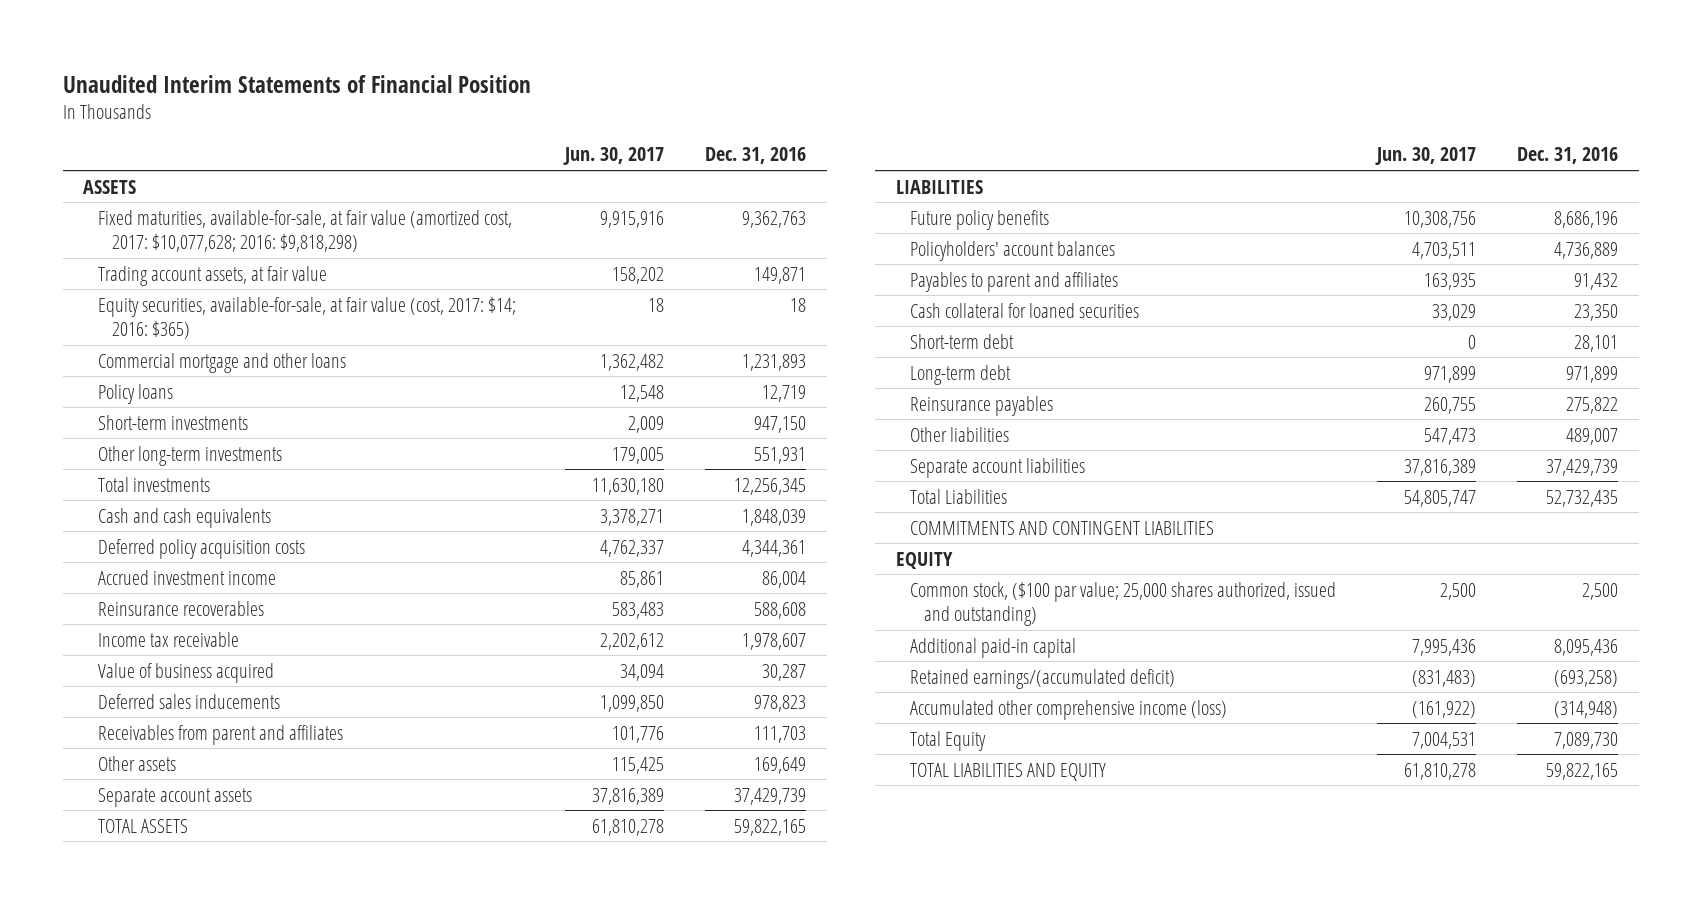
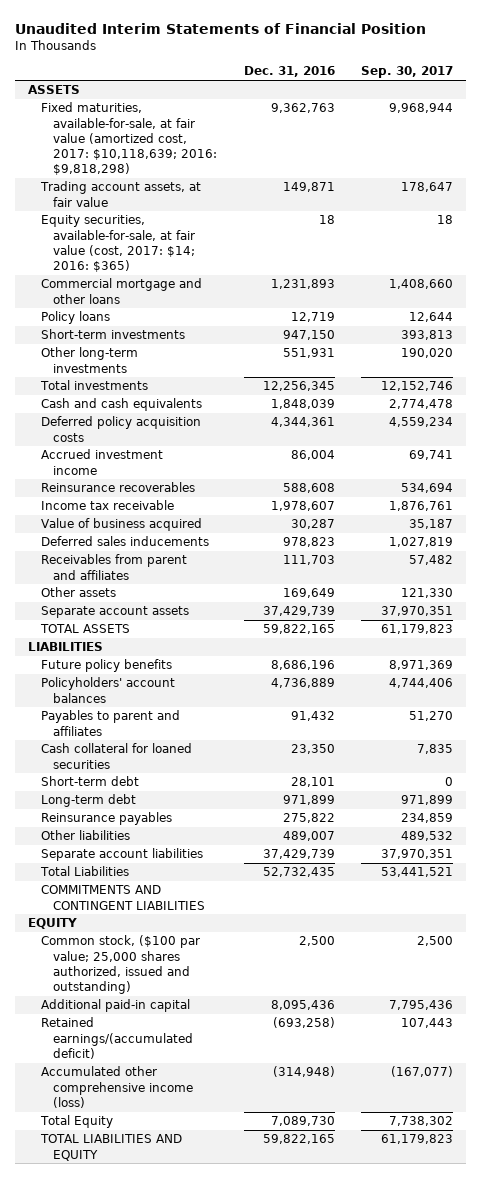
[562,147,664,166] Jun. 30, 2017 -> none
none -> [360,66,453,79] Sep. 30, 2017
[97,209,512,252] Fixed maturities, available-for-sale, at fair value (amortized cost, 2017: $10,077,628; 2016: $9,818,298) -> [40,102,218,176] Fixed maturities, available-for-sale, at fair value (amortized cost, 2017: $10,118,639; 2016: $9,818,298)

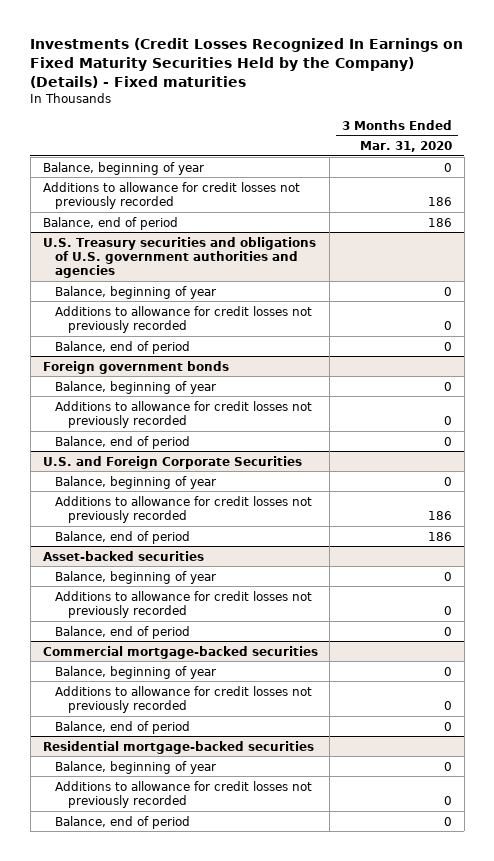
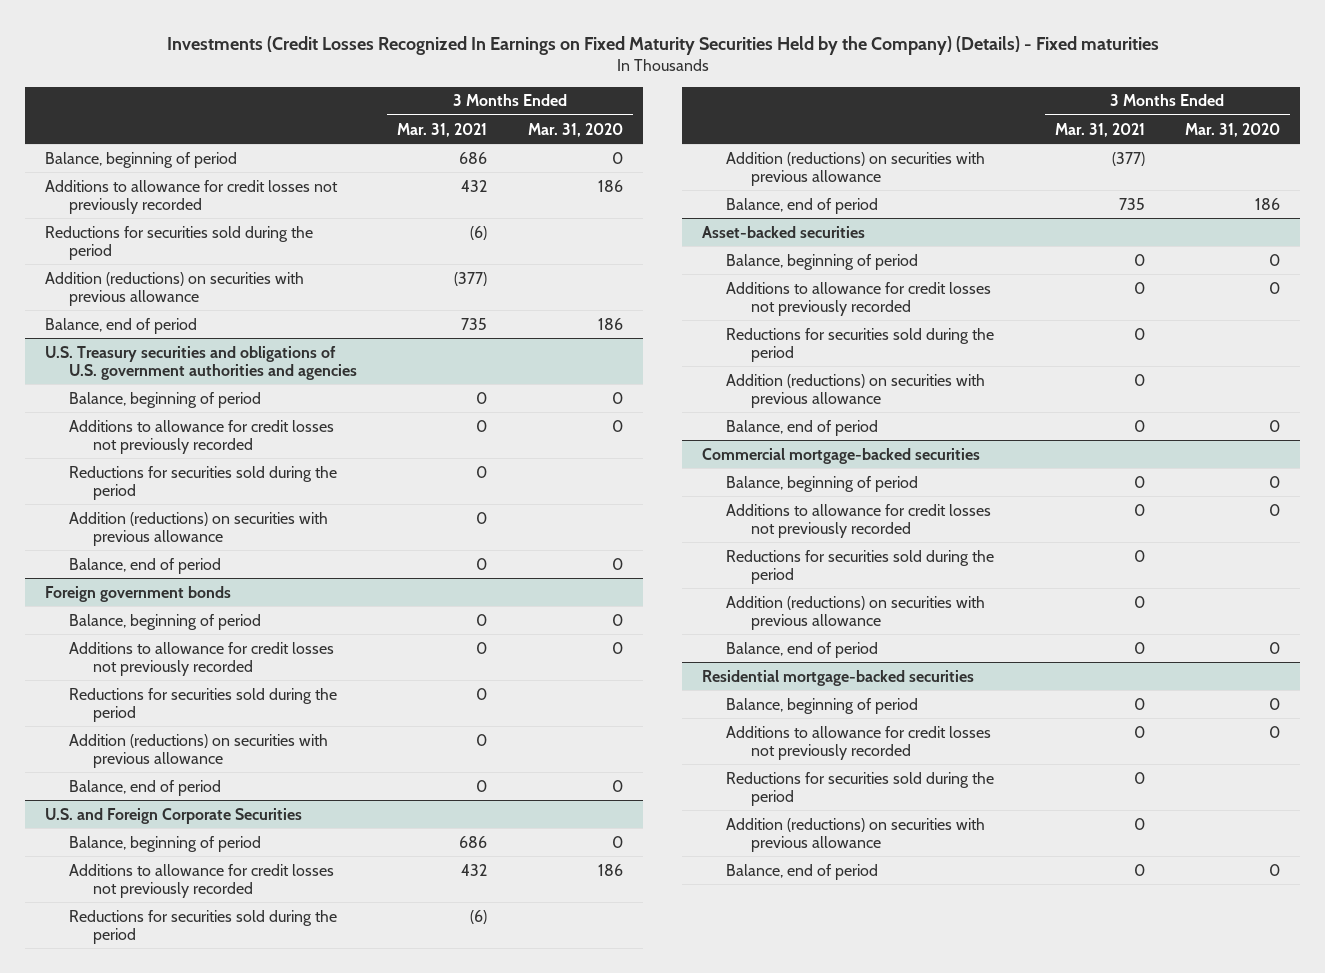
none -> [397,122,488,137] Mar. 31, 2021
[42,161,204,175] Balance, beginning of year -> [45,151,238,168] Balance, beginning of period
none -> [45,225,314,260] Reductions for securities sold during the period
none -> [45,271,305,306] Addition (reductions) on securities with previous allowance
[55,285,217,299] Balance, beginning of year -> [69,391,262,408] Balance, beginning of period
none -> [69,465,338,500] Reductions for securities sold during the period
none -> [69,511,329,546] Addition (reductions) on securities with previous allowance
[55,380,217,394] Balance, beginning of year -> [69,613,262,630] Balance, beginning of period
none -> [69,687,338,722] Reductions for securities sold during the period
none -> [69,733,329,768] Addition (reductions) on securities with previous allowance
[55,475,217,489] Balance, beginning of year -> [69,835,262,852] Balance, beginning of period
none -> [69,909,338,944] Reductions for securities sold during the period
none -> [726,151,986,186] Addition (reductions) on securities with previous allowance
[55,570,217,584] Balance, beginning of year -> [726,253,919,270] Balance, beginning of period
none -> [726,327,995,362] Reductions for securities sold during the period
none -> [726,373,986,408] Addition (reductions) on securities with previous allowance
[55,665,217,679] Balance, beginning of year -> [726,475,919,492] Balance, beginning of period
none -> [726,549,995,584] Reductions for securities sold during the period
none -> [726,595,986,630] Addition (reductions) on securities with previous allowance
[55,760,217,774] Balance, beginning of year -> [726,697,919,714] Balance, beginning of period
none -> [726,771,995,806] Reductions for securities sold during the period
none -> [726,817,986,852] Addition (reductions) on securities with previous allowance

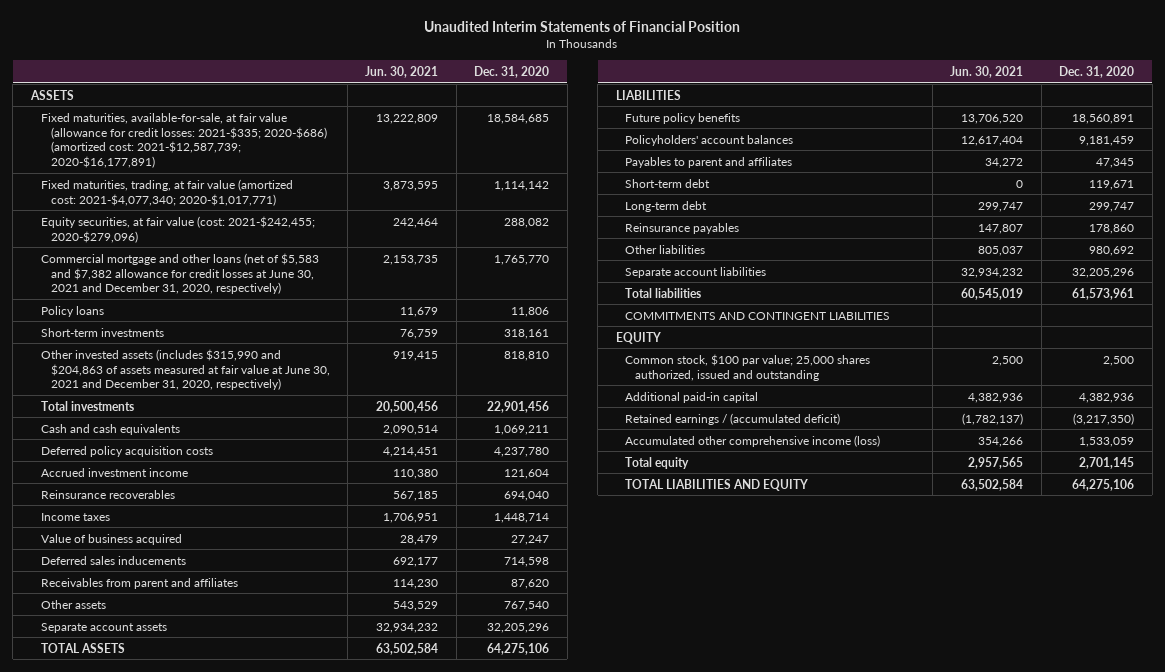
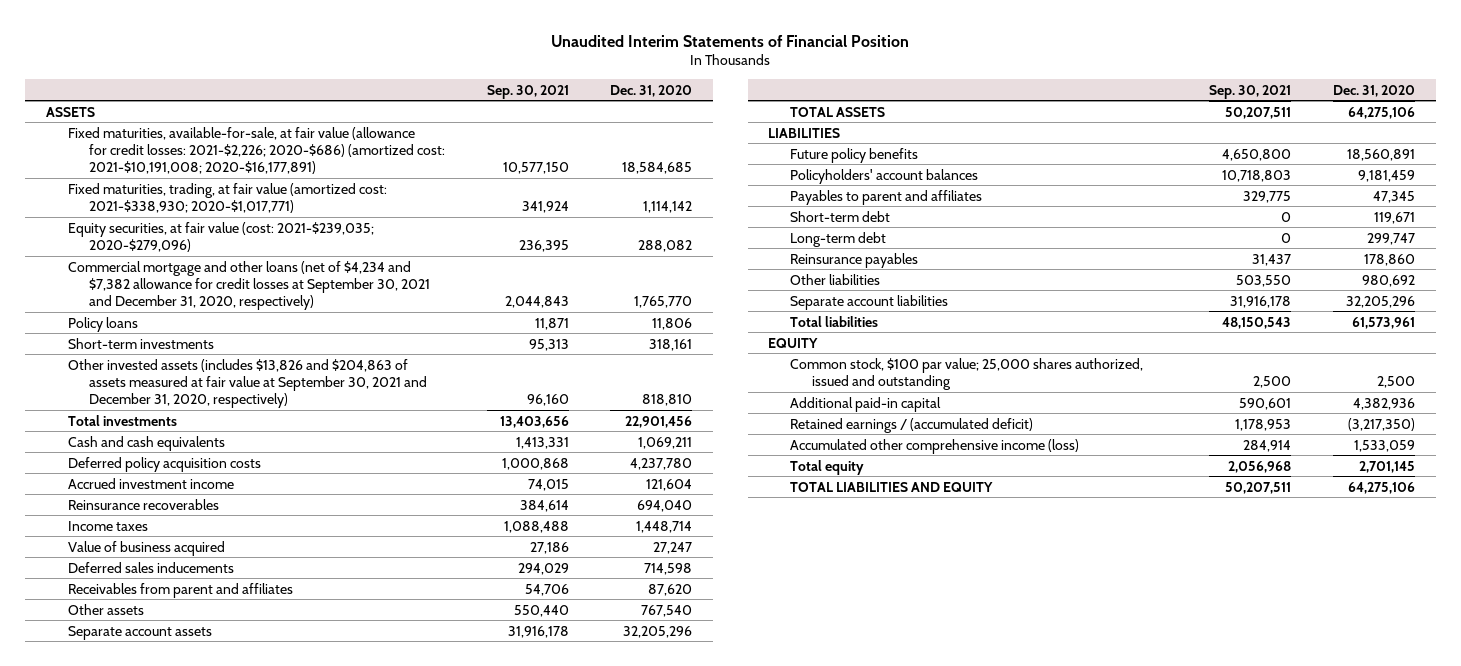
[365,65,439,78] Jun. 30, 2021 -> none
none -> [486,84,569,99] Sep. 30, 2021
[40,112,327,169] Fixed maturities, available-for-sale, at fair value (allowance for credit losses: 2021-$335; 2020-$686) (amortized cost: 2021-$12,587,739; 2020-$16,177,891) -> [67,126,446,174] Fixed maturities, available-for-sale, at fair value (allowance for credit losses: 2021-$2,226; 2020-$686) (amortized cost: 2021-$10,191,008; 2020-$16,177,891)
[40,178,293,206] Fixed maturities, trading, at fair value (amortized cost: 2021-$4,077,340; 2020-$1,017,771) -> [67,182,387,213] Fixed maturities, trading, at fair value (amortized cost: 2021-$338,930; 2020-$1,017,771)
[40,215,315,243] Equity securities, at fair value (cost: 2021-$242,455; 2020-$279,096) -> [67,221,374,252] Equity securities, at fair value (cost: 2021-$239,035; 2020-$279,096)
[40,252,319,295] Commercial mortgage and other loans (net of $5,583 and $7,382 allowance for credit losses at June 30, 2021 and December 31, 2020, respectively) -> [67,260,431,310] Commercial mortgage and other loans (net of $4,234 and $7,382 allowance for credit losses at September 30, 2021 and December 31, 2020, respectively)
[40,348,330,391] Other invested assets (includes $315,990 and $204,863 of assets measured at fair value at June 30, 2021 and December 31, 2020, respectively) -> [67,358,428,408] Other invested assets (includes $13,826 and $204,863 of assets measured at fair value at September 30, 2021 and December 31, 2020, respectively)
[625,311,891,320] COMMITMENTS AND CONTINGENT LIABILITIES -> none

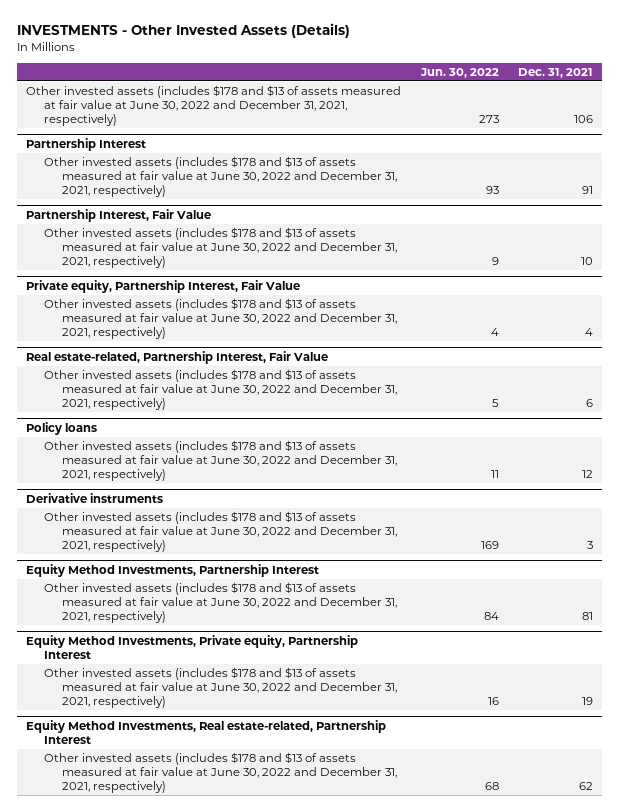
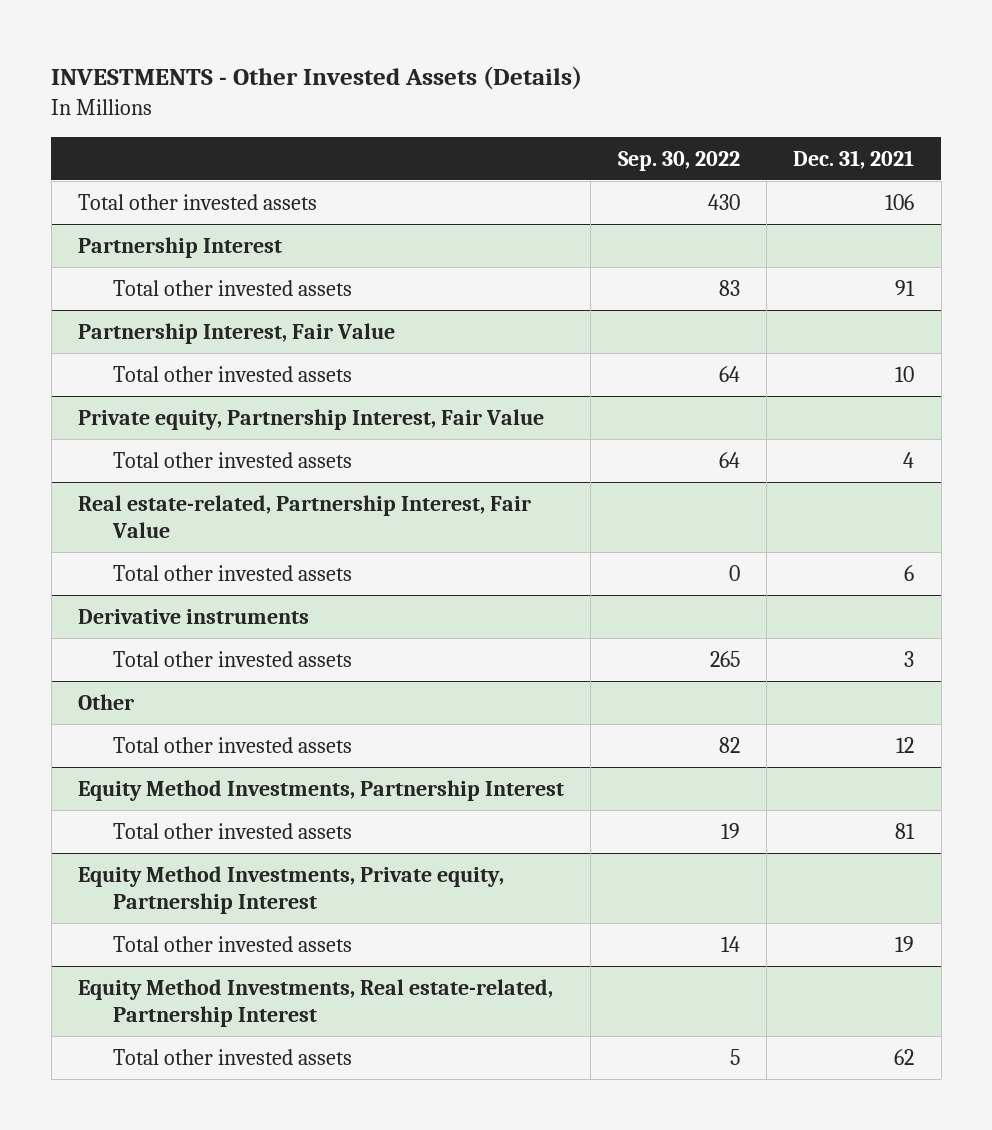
[419,67,499,78] Jun. 30, 2022 -> none
none -> [617,150,740,171] Sep. 30, 2022
[26,85,402,126] Other invested assets (includes $178 and $13 of assets measured at fair value at June 30, 2022 and December 31, 2021, respectively) -> [77,194,317,211] Total other invested assets
[44,156,398,197] Other invested assets (includes $178 and $13 of assets measured at fair value at June 30, 2022 and December 31, 2021, respectively) -> [113,280,353,297] Total other invested assets
[44,227,398,268] Other invested assets (includes $178 and $13 of assets measured at fair value at June 30, 2022 and December 31, 2021, respectively) -> [113,366,353,383] Total other invested assets
[44,298,398,339] Other invested assets (includes $178 and $13 of assets measured at fair value at June 30, 2022 and December 31, 2021, respectively) -> [113,452,353,469] Total other invested assets
[26,422,98,436] Policy loans -> none
[44,440,398,481] Other invested assets (includes $178 and $13 of assets measured at fair value at June 30, 2022 and December 31, 2021, respectively) -> none
[44,369,398,410] Other invested assets (includes $178 and $13 of assets measured at fair value at June 30, 2022 and December 31, 2021, respectively) -> [113,565,353,582] Total other invested assets
[44,511,398,552] Other invested assets (includes $178 and $13 of assets measured at fair value at June 30, 2022 and December 31, 2021, respectively) -> [113,651,353,668] Total other invested assets
none -> [77,694,134,711] Other
none -> [113,737,353,754] Total other invested assets
[44,582,398,623] Other invested assets (includes $178 and $13 of assets measured at fair value at June 30, 2022 and December 31, 2021, respectively) -> [113,823,353,840] Total other invested assets
[44,667,398,708] Other invested assets (includes $178 and $13 of assets measured at fair value at June 30, 2022 and December 31, 2021, respectively) -> [113,936,353,953] Total other invested assets
[44,752,398,793] Other invested assets (includes $178 and $13 of assets measured at fair value at June 30, 2022 and December 31, 2021, respectively) -> [113,1049,353,1066] Total other invested assets

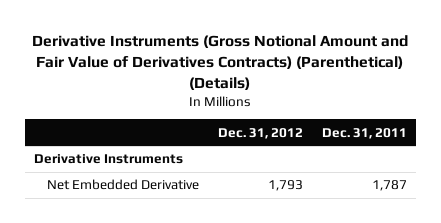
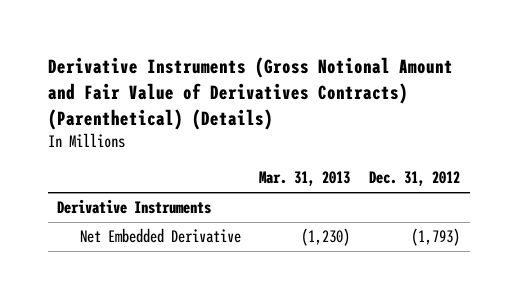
[321,127,407,139] Dec. 31, 2011 -> none
none -> [259,171,351,187] Mar. 31, 2013
[268,180,304,192] 1,793 -> [411,228,461,247] (1,793)

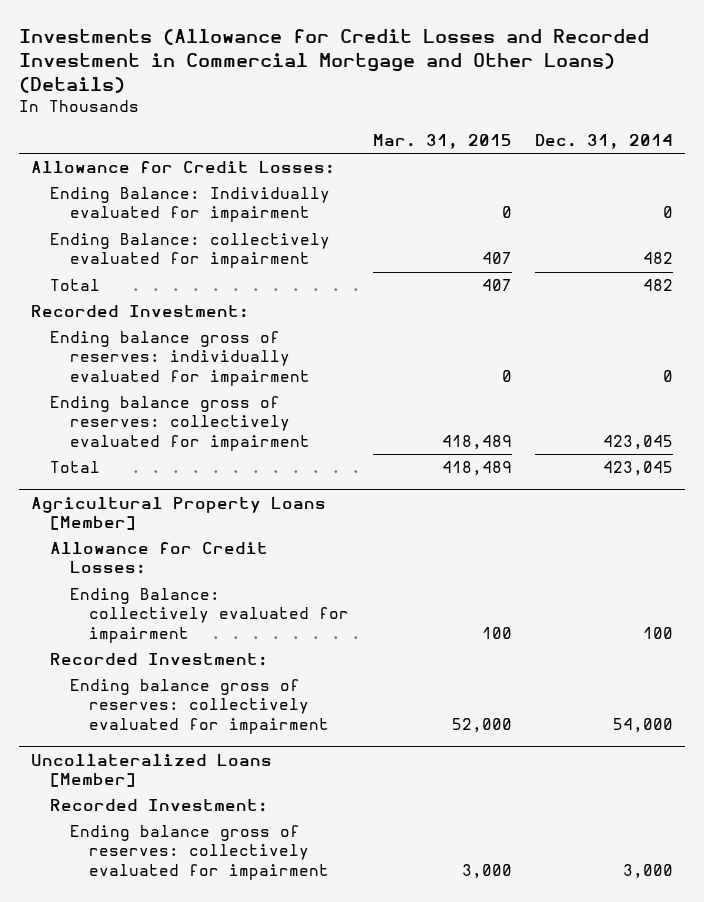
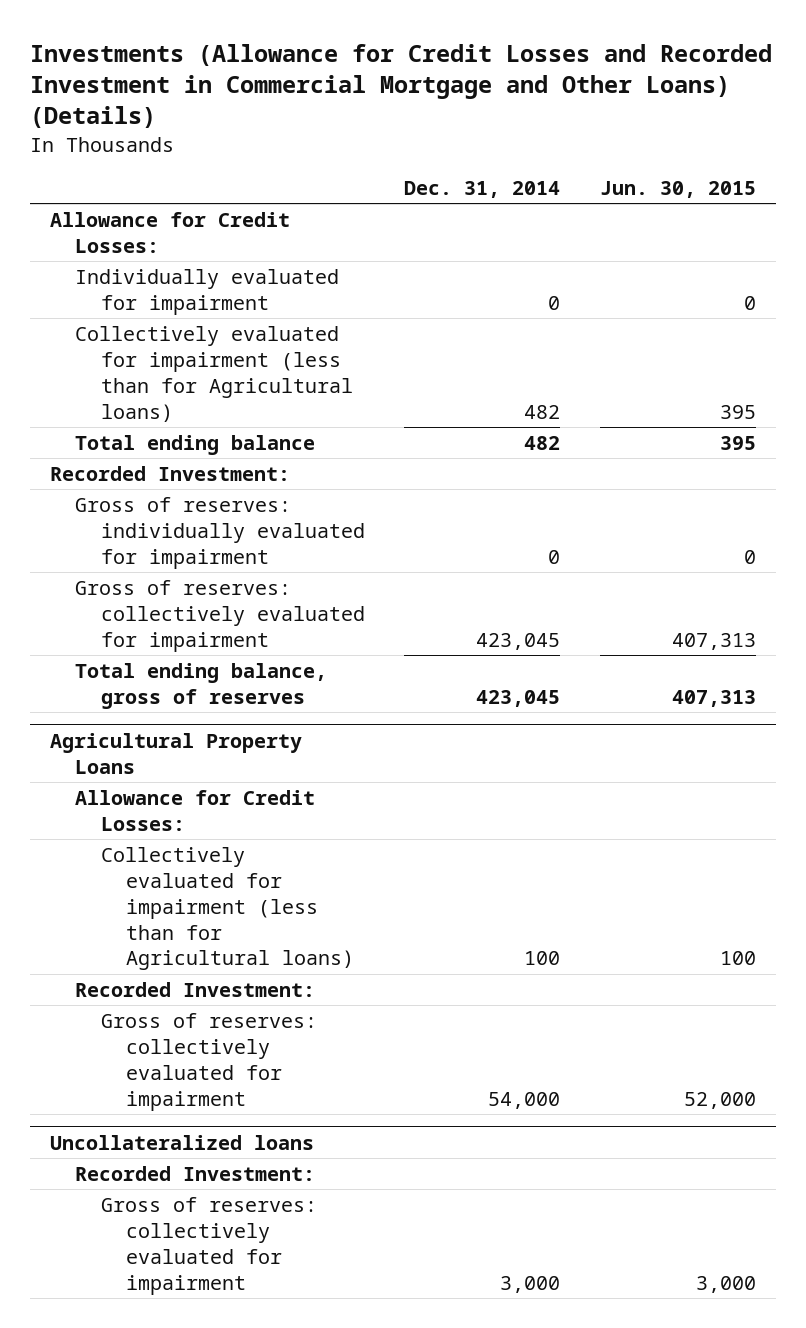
[372,134,512,150] Mar. 31, 2015 -> none
none -> [600,180,757,198] Jun. 30, 2015
[50,186,331,223] Ending Balance: Individually evaluated for impairment -> [75,268,340,315] Individually evaluated for impairment
[50,232,331,269] Ending Balance: collectively evaluated for impairment -> [75,325,353,422] Collectively evaluated for impairment (less than for Agricultural loans)
[50,278,101,291] Total -> [75,434,316,455] Total ending balance
[50,330,310,386] Ending balance gross of reserves: individually evaluated for impairment -> [75,496,365,569] Gross of reserves: individually evaluated for impairment
[50,395,310,451] Ending balance gross of reserves: collectively evaluated for impairment -> [75,579,365,652] Gross of reserves: collectively evaluated for impairment
[50,460,101,473] Total -> [75,662,328,709] Total ending balance, gross of reserves
[30,496,326,530] Agricultural Property Loans [Member] -> [50,732,303,774] Agricultural Property Loans
[69,587,349,643] Ending Balance: collectively evaluated for impairment -> [100,846,355,971] Collectively evaluated for impairment (less than for Agricultural loans)
[69,678,329,734] Ending balance gross of reserves: collectively evaluated for impairment -> [100,1012,317,1111] Gross of reserves: collectively evaluated for impairment
[30,753,272,787] Uncollateralized Loans [Member] -> [50,1134,315,1150] Uncollateralized loans
[69,824,329,880] Ending balance gross of reserves: collectively evaluated for impairment -> [100,1196,317,1295] Gross of reserves: collectively evaluated for impairment

